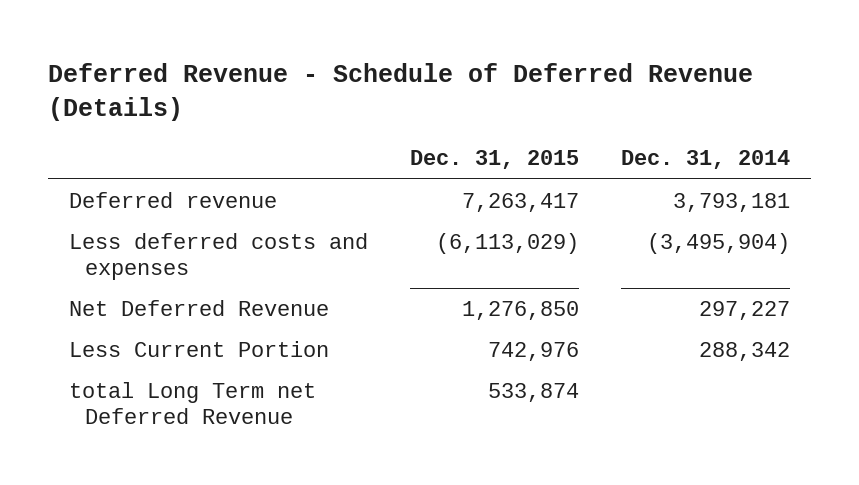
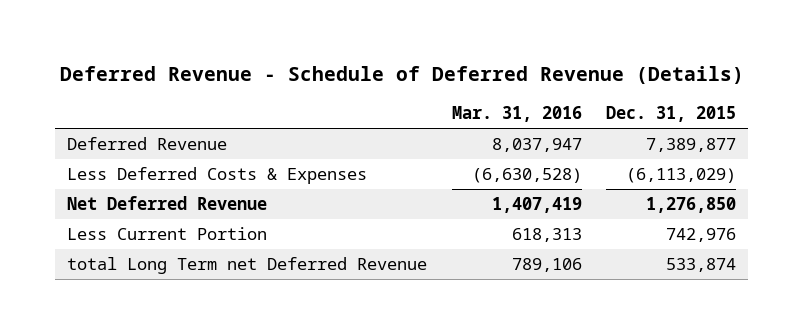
[621,150,791,170] Dec. 31, 2014 -> none
none -> [451,106,582,123] Mar. 31, 2016
[69,191,278,208] Deferred revenue -> [67,137,228,151] Deferred Revenue
[462,192,580,212] 7,263,417 -> [646,138,737,153] 7,389,877
[69,232,369,280] Less deferred costs and expenses -> [67,167,368,185] Less Deferred Costs & Expenses

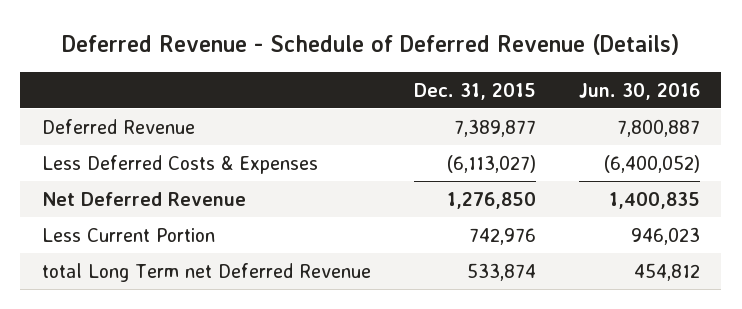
[451,106,582,123] Mar. 31, 2016 -> none
none -> [578,82,700,100] Jun. 30, 2016
[626,168,737,184] (6,113,029) -> [446,154,536,173] (6,113,027)

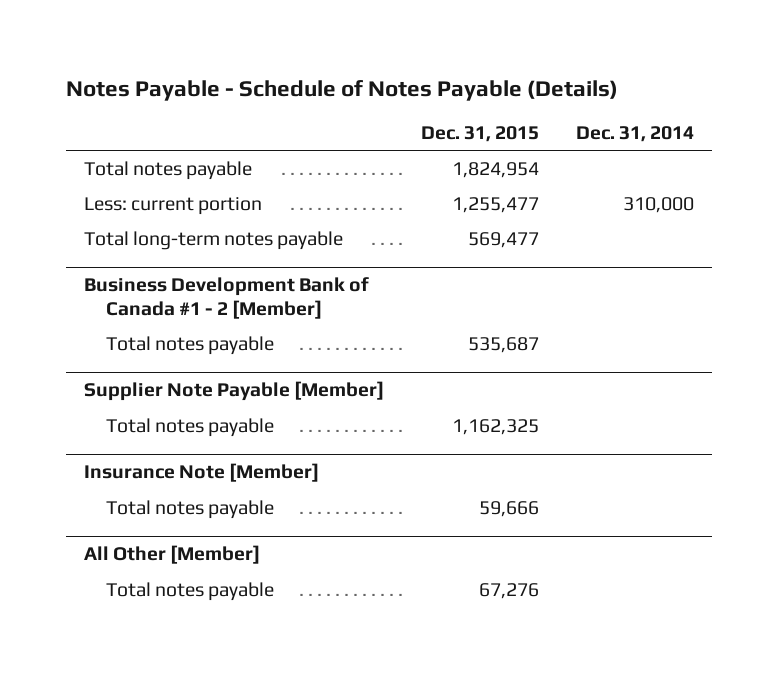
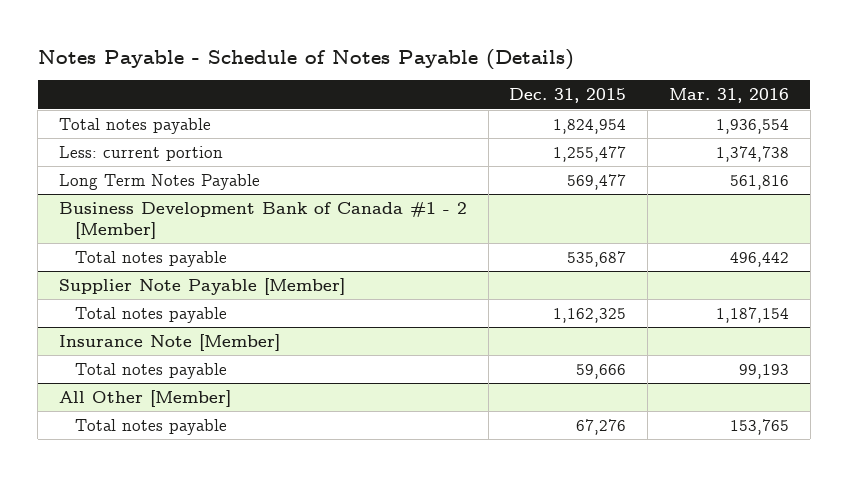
[575,126,694,143] Dec. 31, 2014 -> none
none -> [668,88,789,104] Mar. 31, 2016
[84,230,344,250] Total long-term notes payable -> [58,173,260,190] Long Term Notes Payable

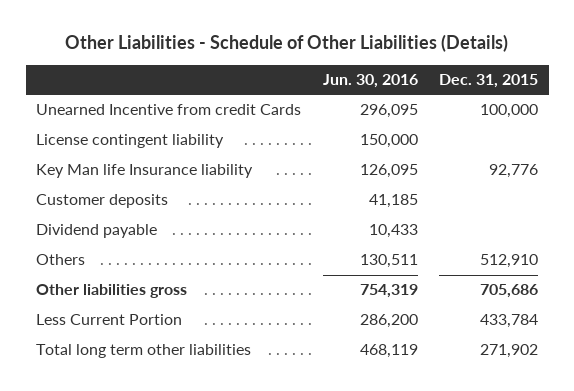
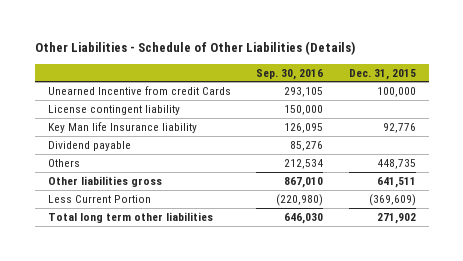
[322,74,418,89] Jun. 30, 2016 -> none
none -> [256,68,324,80] Sep. 30, 2016
[36,194,169,209] Customer deposits -> none
[480,254,539,269] 512,910 -> [376,158,416,169] 448,735
[480,284,539,299] 705,686 -> [376,176,416,188] 641,511
[480,314,539,329] 433,784 -> [368,193,416,206] (369,609)

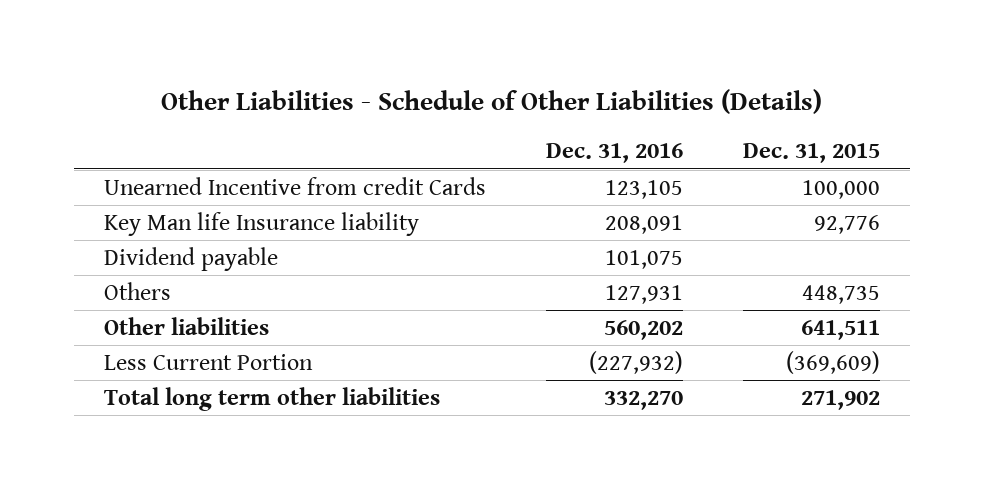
[256,68,324,80] Sep. 30, 2016 -> none
none -> [546,143,684,164] Dec. 31, 2016
[47,104,180,115] License contingent liability -> none
[47,175,162,187] Other liabilities gross -> [103,316,269,335] Other liabilities

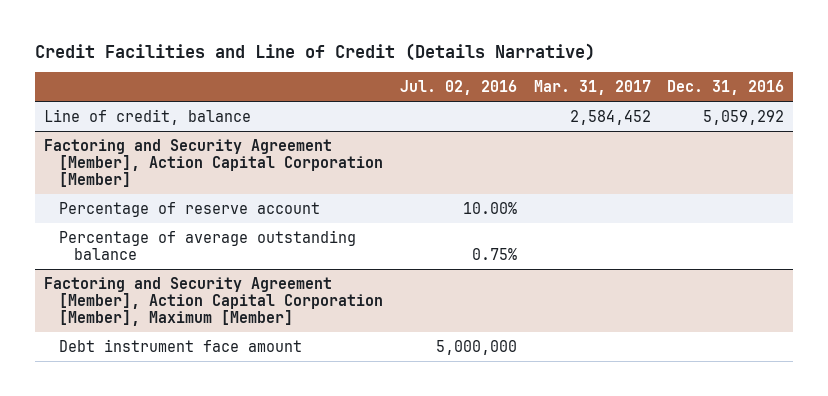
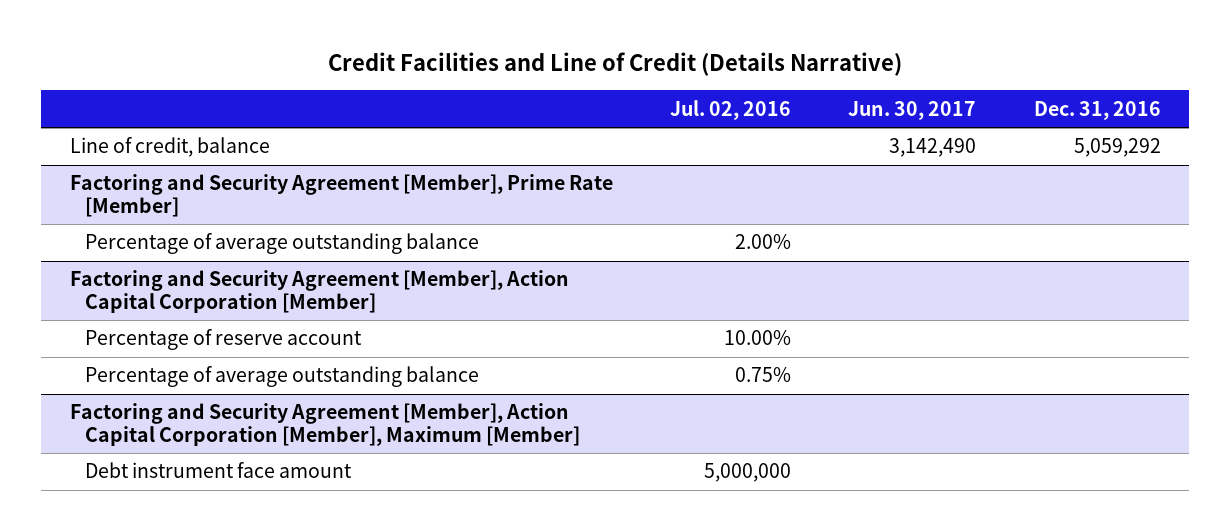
[533,80,651,96] Mar. 31, 2017 -> none
none -> [848,100,977,120] Jun. 30, 2017
none -> [69,174,613,217] Factoring and Security Agreement [Member], Prime Rate [Member]
none -> [84,233,479,255] Percentage of average outstanding balance

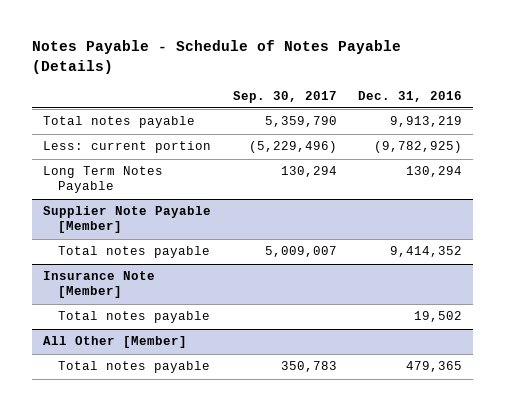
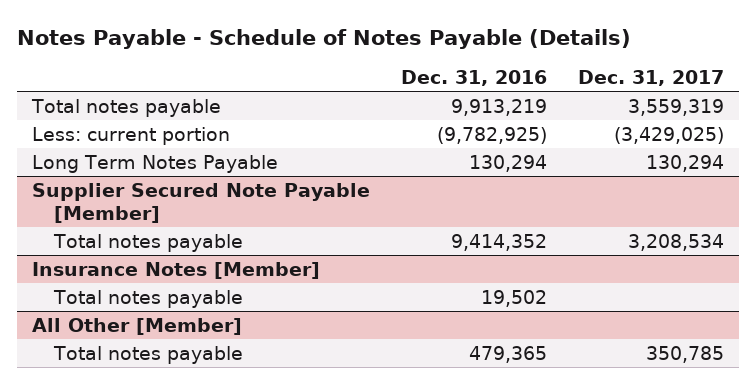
[232,90,337,103] Sep. 30, 2017 -> none
none -> [578,69,725,86] Dec. 31, 2017
[42,206,211,234] Supplier Note Payable [Member] -> [32,182,371,223] Supplier Secured Note Payable [Member]
[42,271,155,299] Insurance Note [Member] -> [32,261,321,279] Insurance Notes [Member]

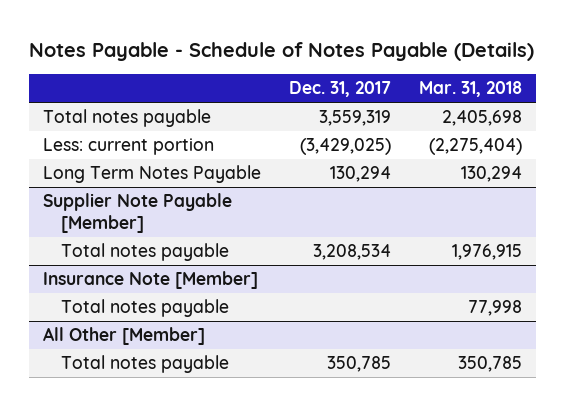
[401,69,548,86] Dec. 31, 2016 -> none
none -> [418,81,522,98] Mar. 31, 2018
[32,182,371,223] Supplier Secured Note Payable [Member] -> [43,193,233,234] Supplier Note Payable [Member]
[32,261,321,279] Insurance Notes [Member] -> [43,271,259,290] Insurance Note [Member]

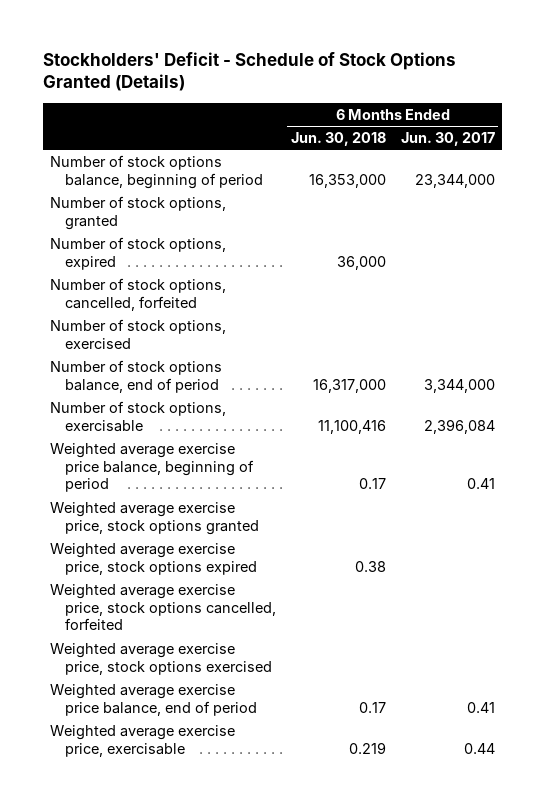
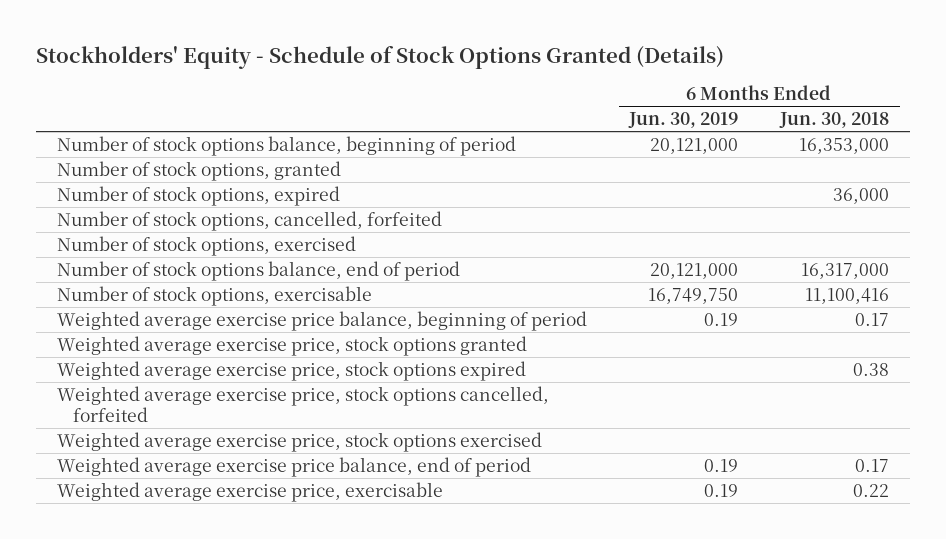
[42,51,456,92] Stockholders' Deficit - Schedule of Stock Options Granted (Details) -> [35,46,724,70] Stockholders' Equity - Schedule of Stock Options Granted (Details)
[400,131,495,146] Jun. 30, 2017 -> none
none -> [628,112,739,129] Jun. 30, 2019
[348,741,386,754] 0.219 -> [853,484,890,498] 0.22

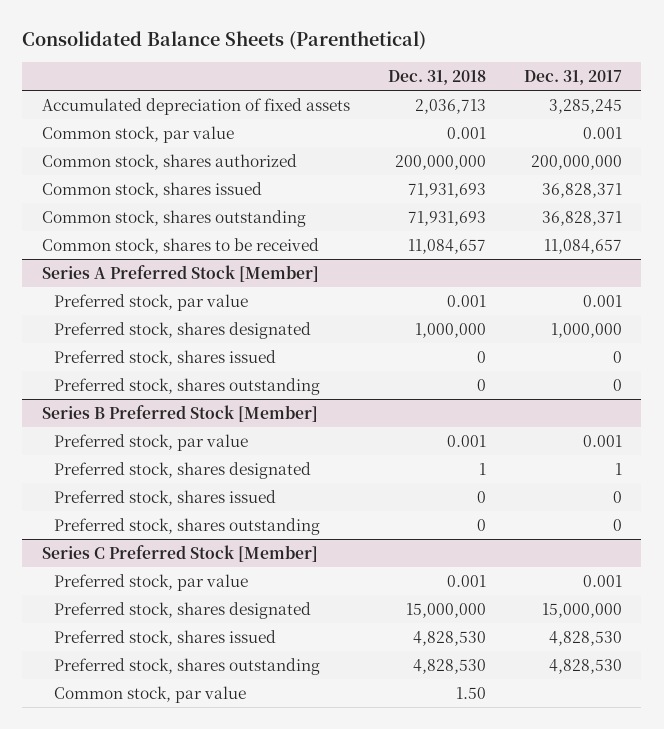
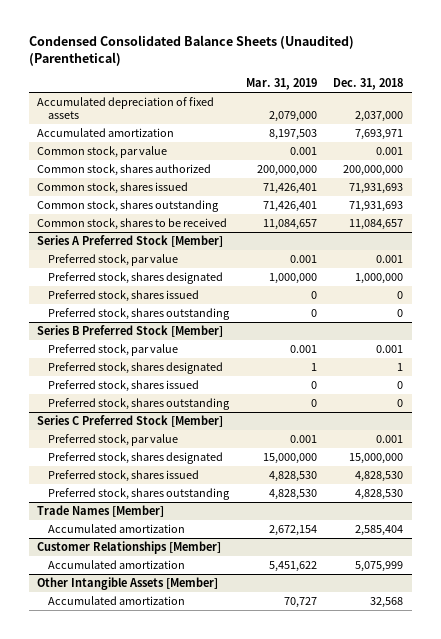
[22,31,427,51] Consolidated Balance Sheets (Parenthetical) -> [29,35,355,67] Condensed Consolidated Balance Sheets (Unaudited) (Parenthetical)
[524,69,623,85] Dec. 31, 2017 -> none
none -> [245,78,317,91] Mar. 31, 2019
[414,98,486,114] 2,036,713 -> [355,110,404,122] 2,037,000
none -> [37,128,175,138] Accumulated amortization
[53,685,246,703] Common stock, par value -> none
none -> [37,505,165,518] Trade Names [Member]
none -> [48,524,186,534] Accumulated amortization
none -> [37,541,222,555] Customer Relationships [Member]
none -> [48,560,186,570] Accumulated amortization
none -> [37,577,219,591] Other Intangible Assets [Member]
none -> [48,596,186,606] Accumulated amortization

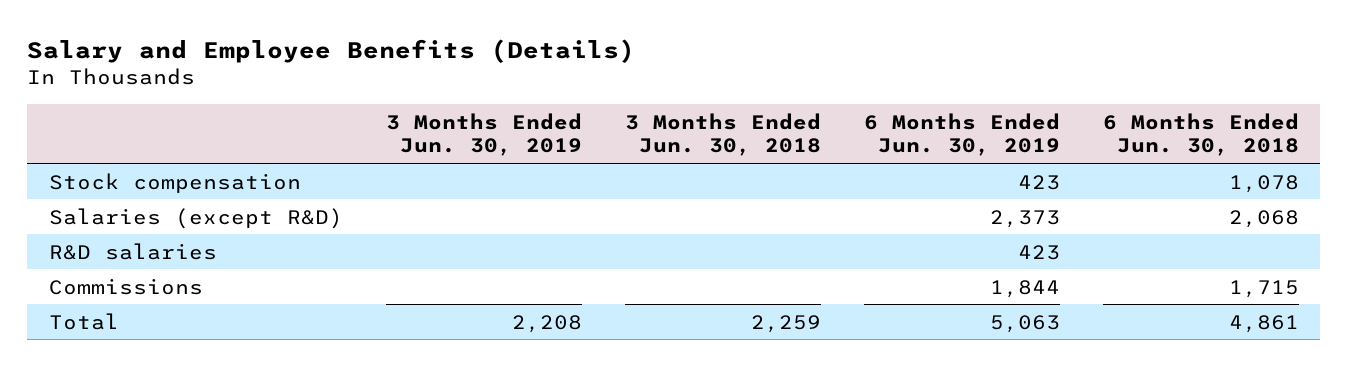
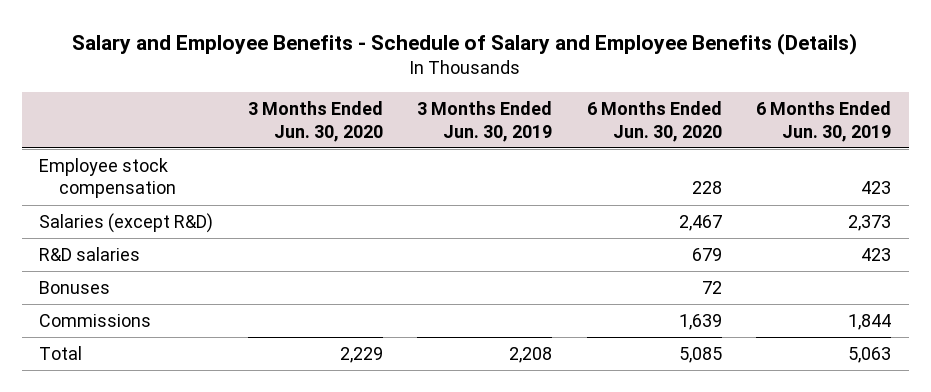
[27,38,636,63] Salary and Employee Benefits (Details) -> [72,32,858,55] Salary and Employee Benefits - Schedule of Salary and Employee Benefits (Details)
[624,112,821,157] 3 Months Ended Jun. 30, 2018 -> none
[1102,112,1299,157] 6 Months Ended Jun. 30, 2018 -> none
none -> [247,101,383,142] 3 Months Ended Jun. 30, 2020
none -> [586,101,722,142] 6 Months Ended Jun. 30, 2020
[48,172,301,193] Stock compensation -> [39,158,176,199] Employee stock compensation
none -> [39,281,111,295] Bonuses

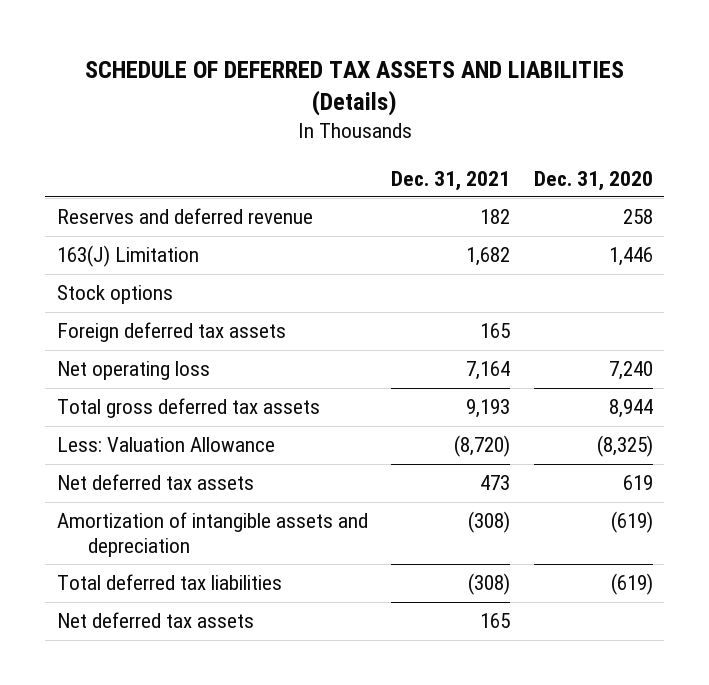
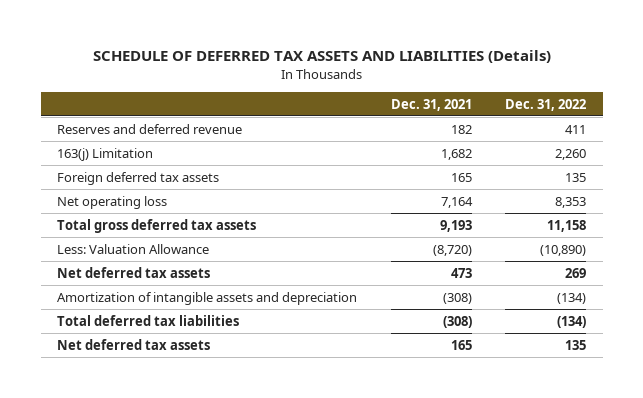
[533,170,653,191] Dec. 31, 2020 -> none
none -> [505,98,587,111] Dec. 31, 2022
[56,285,173,305] Stock options -> none
[56,245,199,268] 163(J) Limitation -> [57,147,154,161] 163(j) Limitation

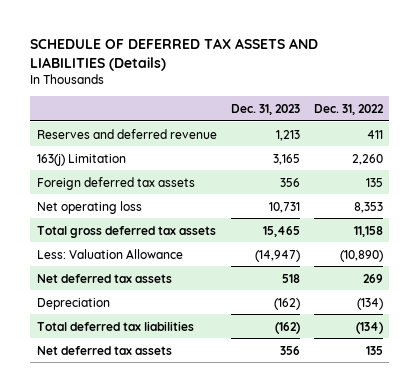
[390,98,472,111] Dec. 31, 2021 -> none
none -> [230,104,300,116] Dec. 31, 2023
[57,291,358,305] Amortization of intangible assets and depreciation -> [36,297,110,310] Depreciation

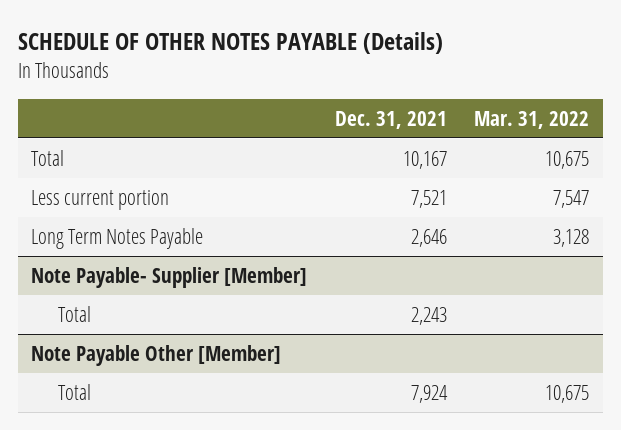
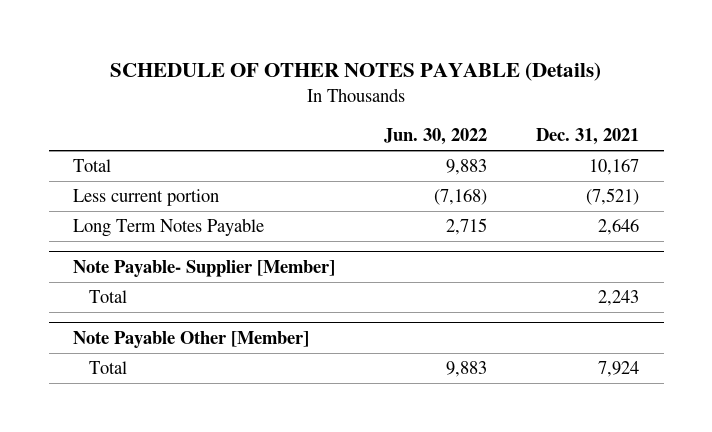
[474,110,590,129] Mar. 31, 2022 -> none
none -> [384,128,488,146] Jun. 30, 2022
[410,189,447,208] 7,521 -> [586,188,640,206] (7,521)

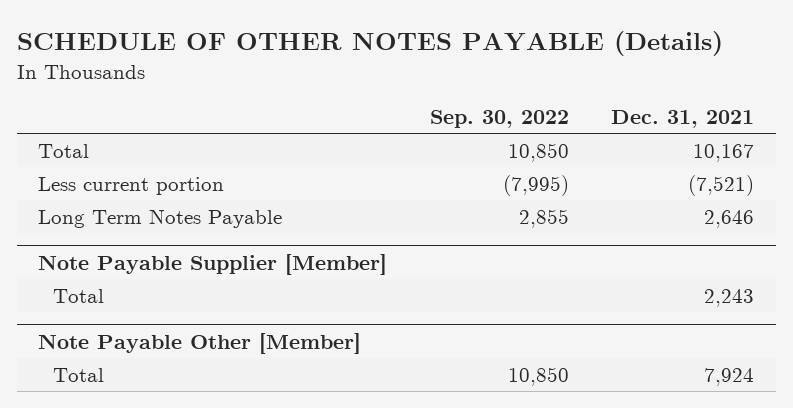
[384,128,488,146] Jun. 30, 2022 -> none
none -> [429,109,569,128] Sep. 30, 2022
[73,260,336,278] Note Payable- Supplier [Member] -> [38,253,388,275] Note Payable Supplier [Member]

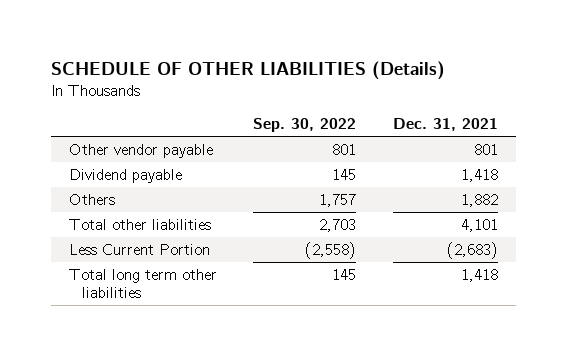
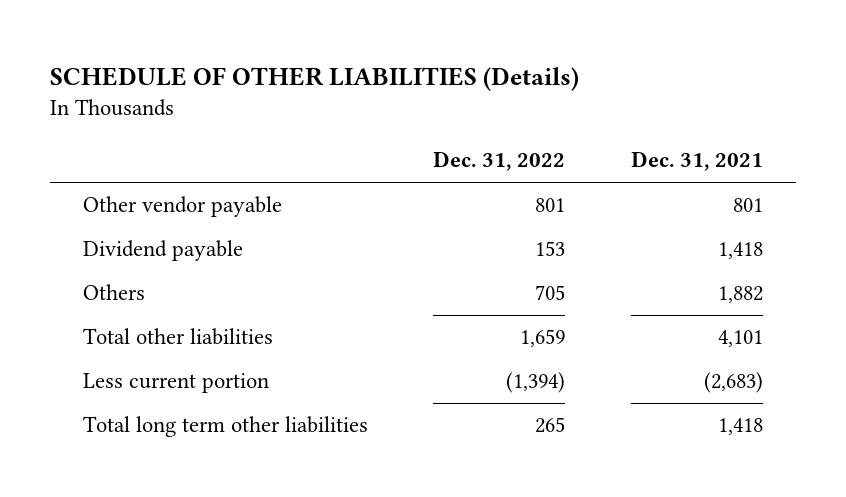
[253,118,357,133] Sep. 30, 2022 -> none
none -> [433,151,566,172] Dec. 31, 2022
[69,244,211,256] Less Current Portion -> [83,373,270,394] Less current portion

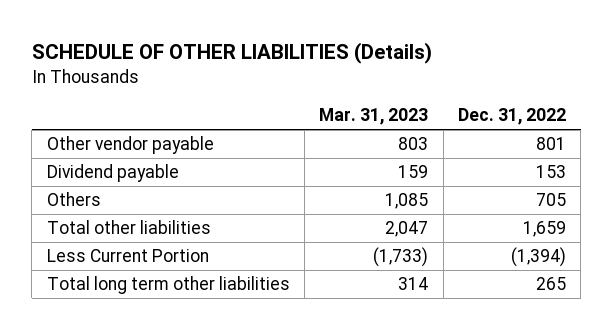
[630,151,763,172] Dec. 31, 2021 -> none
none -> [319,108,429,126] Mar. 31, 2023
[83,373,270,394] Less current portion -> [46,249,209,263] Less Current Portion

